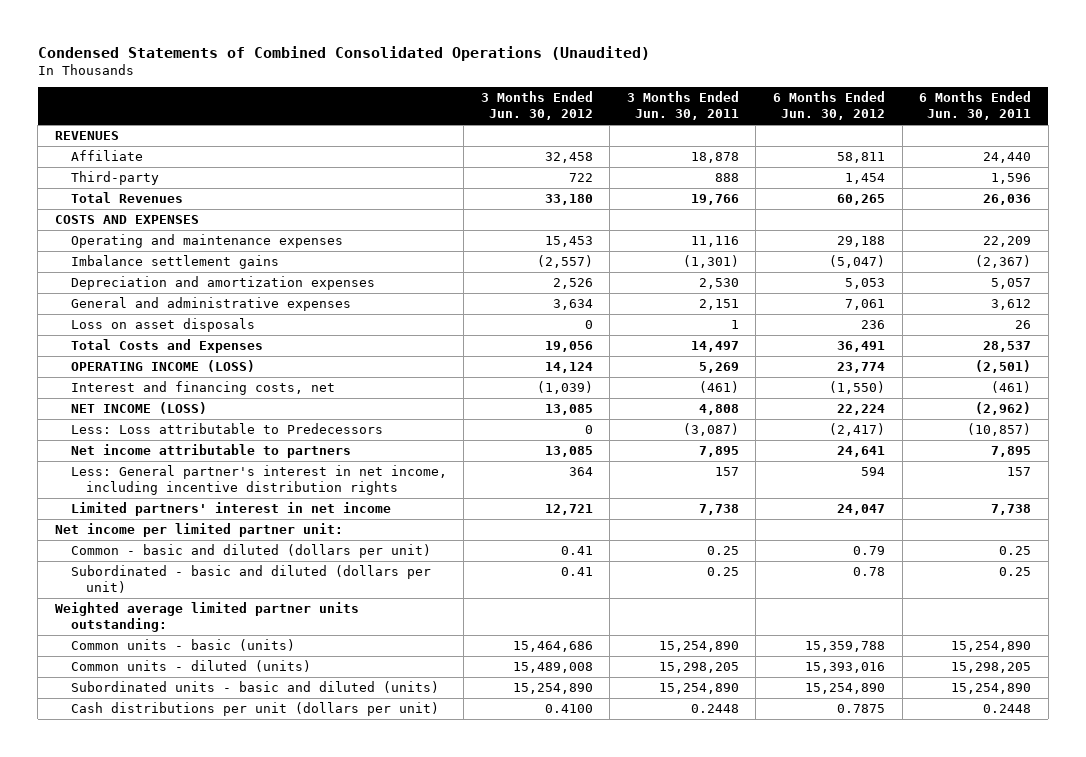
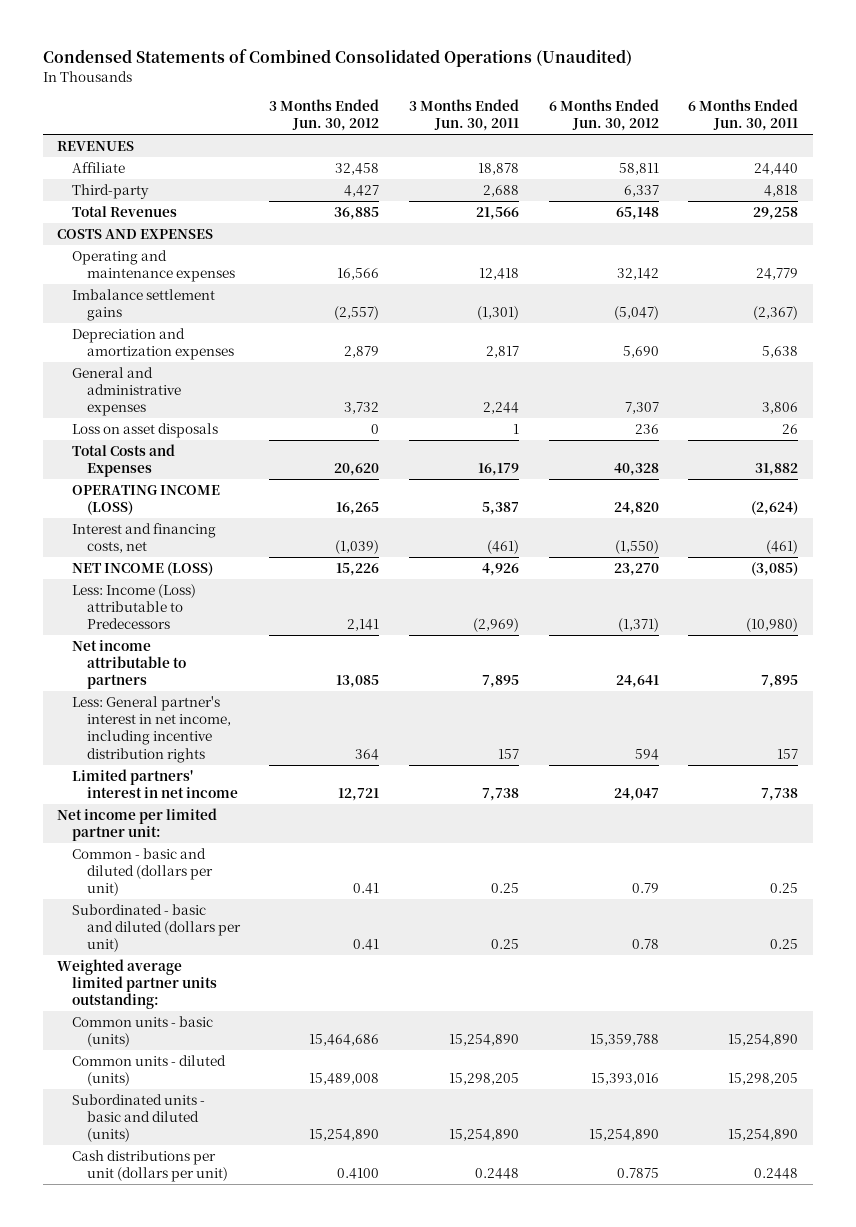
[568,173,593,183] 722 -> [344,184,380,197] 4,427
[714,173,739,183] 888 -> [483,184,520,197] 2,688
[845,173,886,185] 1,454 -> [623,184,659,197] 6,337
[991,173,1032,185] 1,596 -> [764,184,799,197] 4,818
[544,194,593,206] 33,180 -> [334,206,380,220] 36,885
[690,194,739,206] 19,766 -> [476,206,520,220] 21,566
[837,194,886,206] 60,265 -> [615,206,659,220] 65,148
[983,194,1032,206] 26,036 -> [753,206,799,220] 29,258
[544,236,593,248] 15,453 -> [337,268,380,281] 16,566
[690,236,739,248] 11,116 -> [479,268,520,281] 12,418
[837,236,886,248] 29,188 -> [616,268,659,281] 32,142
[983,236,1032,248] 22,209 -> [756,268,799,281] 24,779
[552,278,593,290] 2,526 -> [344,346,380,359] 2,879
[698,278,739,290] 2,530 -> [486,346,520,359] 2,817
[845,278,886,290] 5,053 -> [622,346,659,359] 5,690
[991,278,1032,290] 5,057 -> [762,346,799,359] 5,638
[552,299,593,311] 3,634 -> [344,402,380,415] 3,732
[698,299,739,311] 2,151 -> [483,402,520,415] 2,244
[845,299,886,311] 7,061 -> [624,402,659,415] 7,307
[991,299,1032,311] 3,612 -> [762,402,799,415] 3,806
[544,341,593,353] 19,056 -> [334,463,380,477] 20,620
[690,341,739,353] 14,497 -> [478,463,520,477] 16,179
[837,341,886,353] 36,491 -> [613,463,659,477] 40,328
[983,341,1032,353] 28,537 -> [755,463,799,477] 31,882
[544,362,593,374] 14,124 -> [336,502,380,516] 16,265
[698,362,739,374] 5,269 -> [482,502,520,516] 5,387
[837,362,886,374] 23,774 -> [613,502,659,516] 24,820
[975,360,1032,374] (2,501) -> [751,501,799,516] (2,624)
[544,404,593,416] 13,085 -> [336,562,380,576] 15,226
[698,404,739,416] 4,808 -> [482,562,520,576] 4,926
[837,404,886,416] 22,224 -> [613,562,659,576] 23,270
[975,402,1032,416] (2,962) -> [751,561,799,576] (3,085)
[70,423,383,435] Less: Loss attributable to Predecessors -> [72,583,197,630] Less: Income (Loss) attributable to Predecessors
[584,425,593,435] 0 -> [347,619,380,632] 2,141
[682,423,739,437] (3,087) -> [473,618,520,633] (2,969)
[829,423,886,437] (2,417) -> [617,618,659,633] (1,371)
[967,423,1032,437] (10,857) -> [746,618,799,633] (10,980)

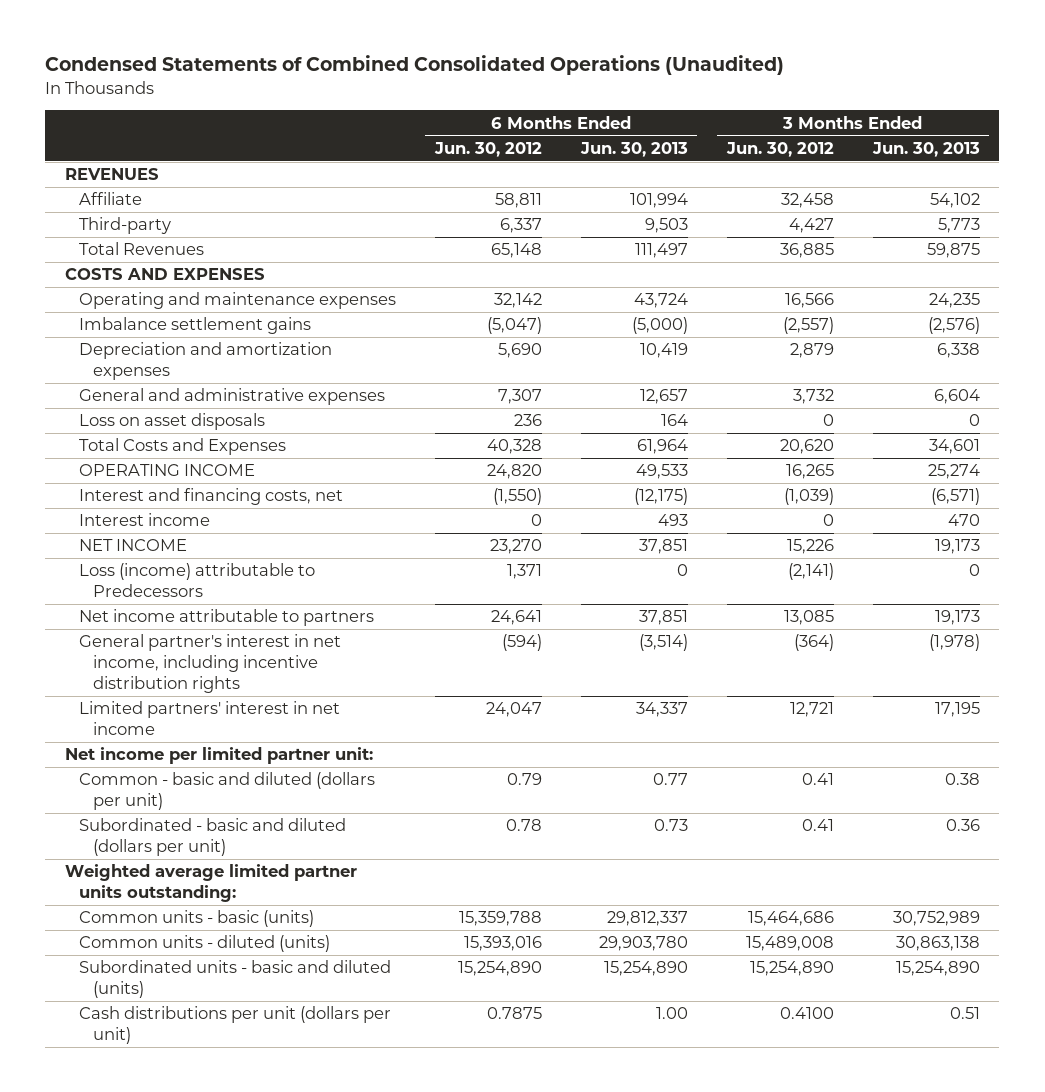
[409,98,520,132] 3 Months Ended Jun. 30, 2011 -> none
[688,98,799,132] 6 Months Ended Jun. 30, 2011 -> none
none -> [579,141,688,157] Jun. 30, 2013
none -> [871,141,980,157] Jun. 30, 2013
[72,484,221,516] OPERATING INCOME (LOSS) -> [78,464,255,477] OPERATING INCOME
none -> [78,513,210,527] Interest income
[72,561,214,576] NET INCOME (LOSS) -> [78,539,187,552] NET INCOME
[72,583,197,630] Less: Income (Loss) attributable to Predecessors -> [78,563,315,598] Loss (income) attributable to Predecessors
[347,619,380,632] 2,141 -> [787,563,834,581] (2,141)
[617,618,659,633] (1,371) -> [506,564,542,580] 1,371
[72,695,231,763] Less: General partner's interest in net income, including incentive distribution rights -> [78,634,341,694] General partner's interest in net income, including incentive distribution rights
[355,748,380,760] 364 -> [793,634,834,652] (364)
[634,748,659,760] 594 -> [501,634,542,652] (594)

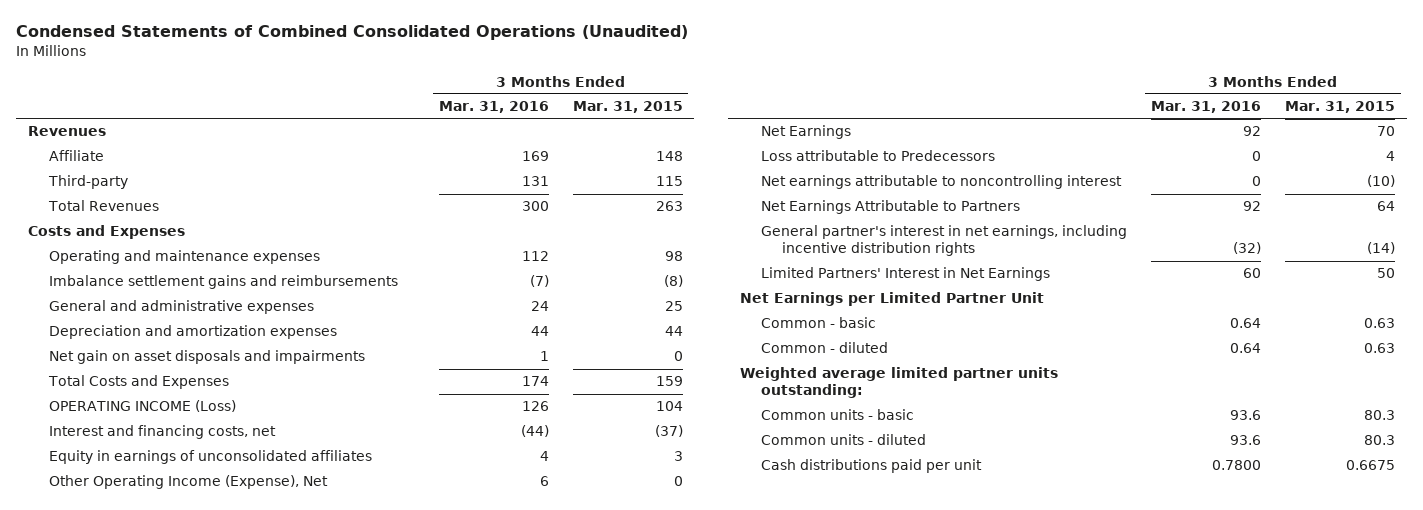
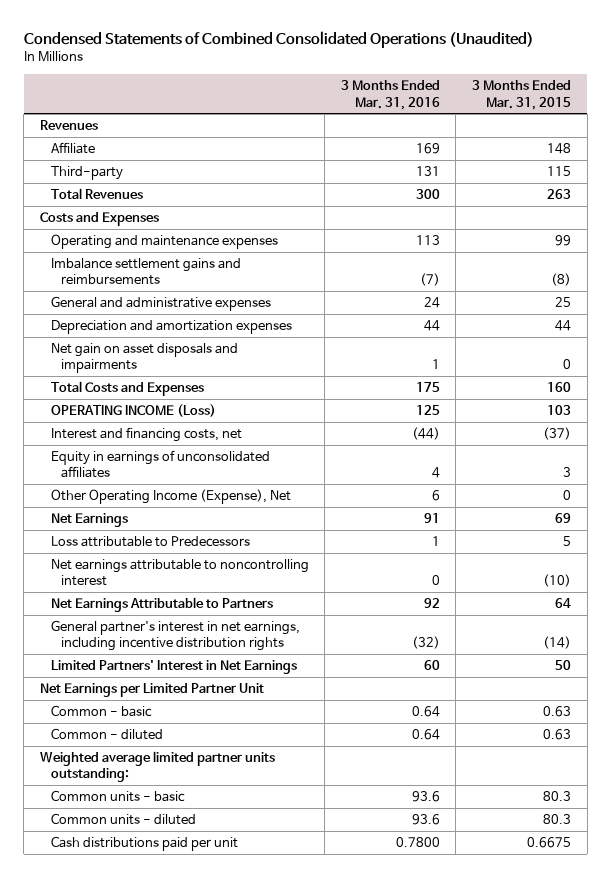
[521,251,549,262] 112 -> [415,234,440,245] 113
[664,251,683,262] 98 -> [555,234,572,246] 99
[521,376,549,387] 174 -> [415,381,440,392] 175
[655,376,683,387] 159 -> [547,381,572,392] 160
[521,401,549,412] 126 -> [415,404,440,415] 125
[655,401,683,412] 104 -> [547,404,572,415] 103
[1242,126,1261,137] 92 -> [423,512,440,523] 91
[1376,126,1395,137] 70 -> [555,512,572,523] 69
[1251,151,1261,162] 0 -> [431,535,440,546] 1
[1385,151,1395,162] 4 -> [563,535,572,546] 5

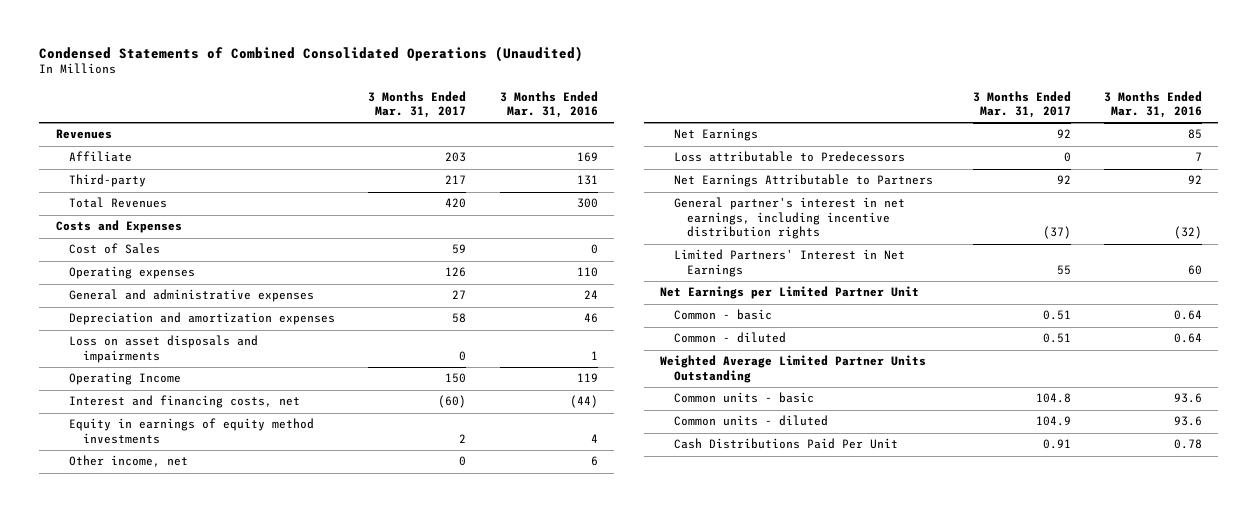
[472,80,572,110] 3 Months Ended Mar. 31, 2015 -> none
none -> [368,90,467,119] 3 Months Ended Mar. 31, 2017
[50,257,241,286] Imbalance settlement gains and reimbursements -> none
none -> [69,243,161,255] Cost of Sales
[50,233,278,249] Operating and maintenance expenses -> [69,266,196,280] Operating expenses
[415,234,440,245] 113 -> [576,267,598,278] 110
[50,380,204,396] Total Costs and Expenses -> none
[423,319,440,331] 44 -> [583,313,598,324] 46
[50,342,238,374] Net gain on asset disposals and impairments -> [69,335,259,363] Loss on asset disposals and impairments
[50,403,216,417] OPERATING INCOME (Loss) -> [69,372,182,386] Operating Income
[415,404,440,415] 125 -> [576,373,598,383] 119
[50,558,309,587] Net earnings attributable to noncontrolling interest -> none
[50,449,270,479] Equity in earnings of unconsolidated affiliates -> [69,418,315,444] Equity in earnings of equity method investments
[50,488,291,504] Other Operating Income (Expense), Net -> [69,455,189,468] Other income, net
[423,512,440,523] 91 -> [1187,129,1202,140] 85
[431,535,440,546] 1 -> [1194,152,1202,162] 7
[40,750,276,783] Weighted average limited partner units outstanding: -> [660,355,927,383] Weighted Average Limited Partner Units Outstanding
[50,835,238,851] Cash distributions paid per unit -> [673,438,898,450] Cash Distributions Paid Per Unit
[395,836,440,847] 0.7800 -> [1173,439,1202,450] 0.78

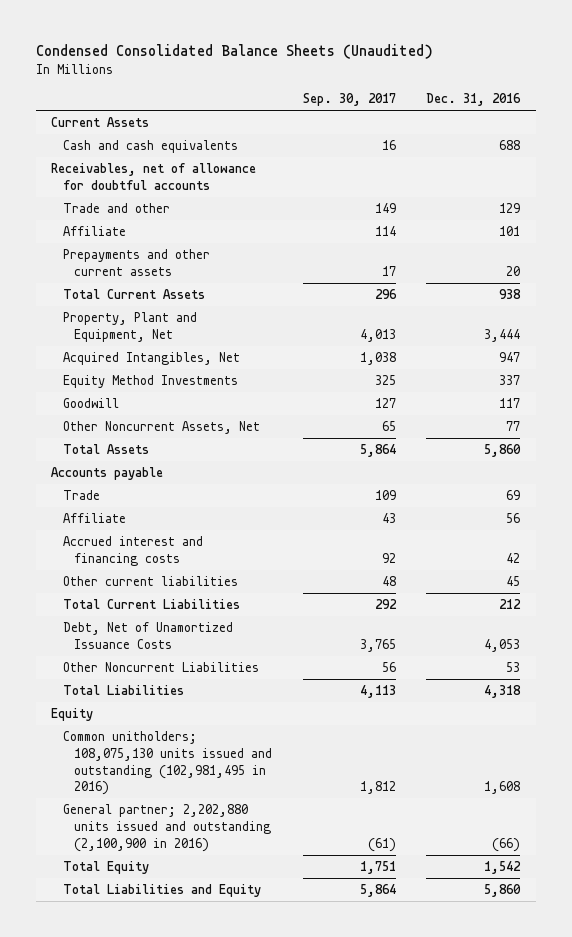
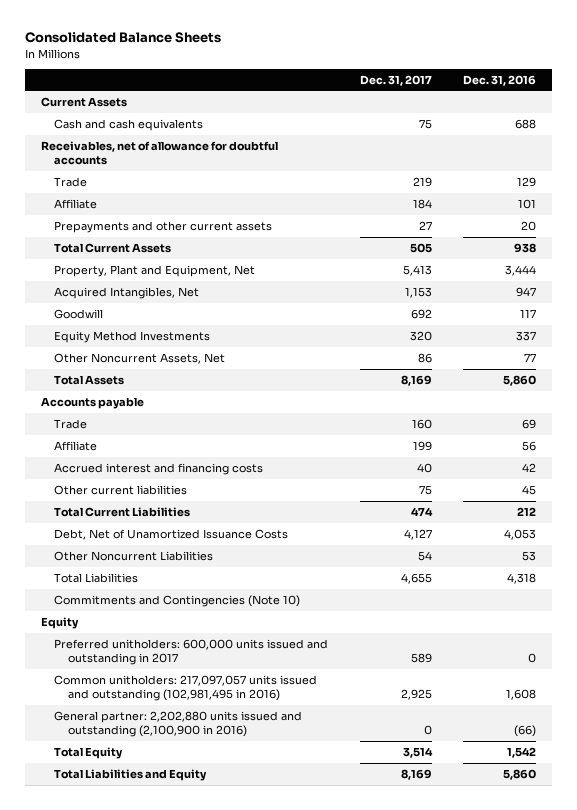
[35,44,433,60] Condensed Consolidated Balance Sheets (Unaudited) -> [25,32,222,44] Consolidated Balance Sheets
[302,93,396,107] Sep. 30, 2017 -> none
none -> [359,74,432,86] Dec. 31, 2017
[62,203,170,214] Trade and other -> [54,176,88,187] Trade
[62,375,238,389] Equity Method Investments -> [54,330,211,343] Equity Method Investments
none -> [54,594,301,607] Commitments and Contingencies (Note 10)
none -> [54,638,329,665] Preferred unitholders: 600,000 units issued and outstanding in 2017
[62,731,272,796] Common unitholders; 108,075,130 units issued and outstanding (102,981,495 in 2016) -> [54,674,318,701] Common unitholders: 217,097,057 units issued and outstanding (102,981,495 in 2016)
[62,804,271,852] General partner; 2,202,880 units issued and outstanding (2,100,900 in 2016) -> [54,710,303,737] General partner: 2,202,880 units issued and outstanding (2,100,900 in 2016)

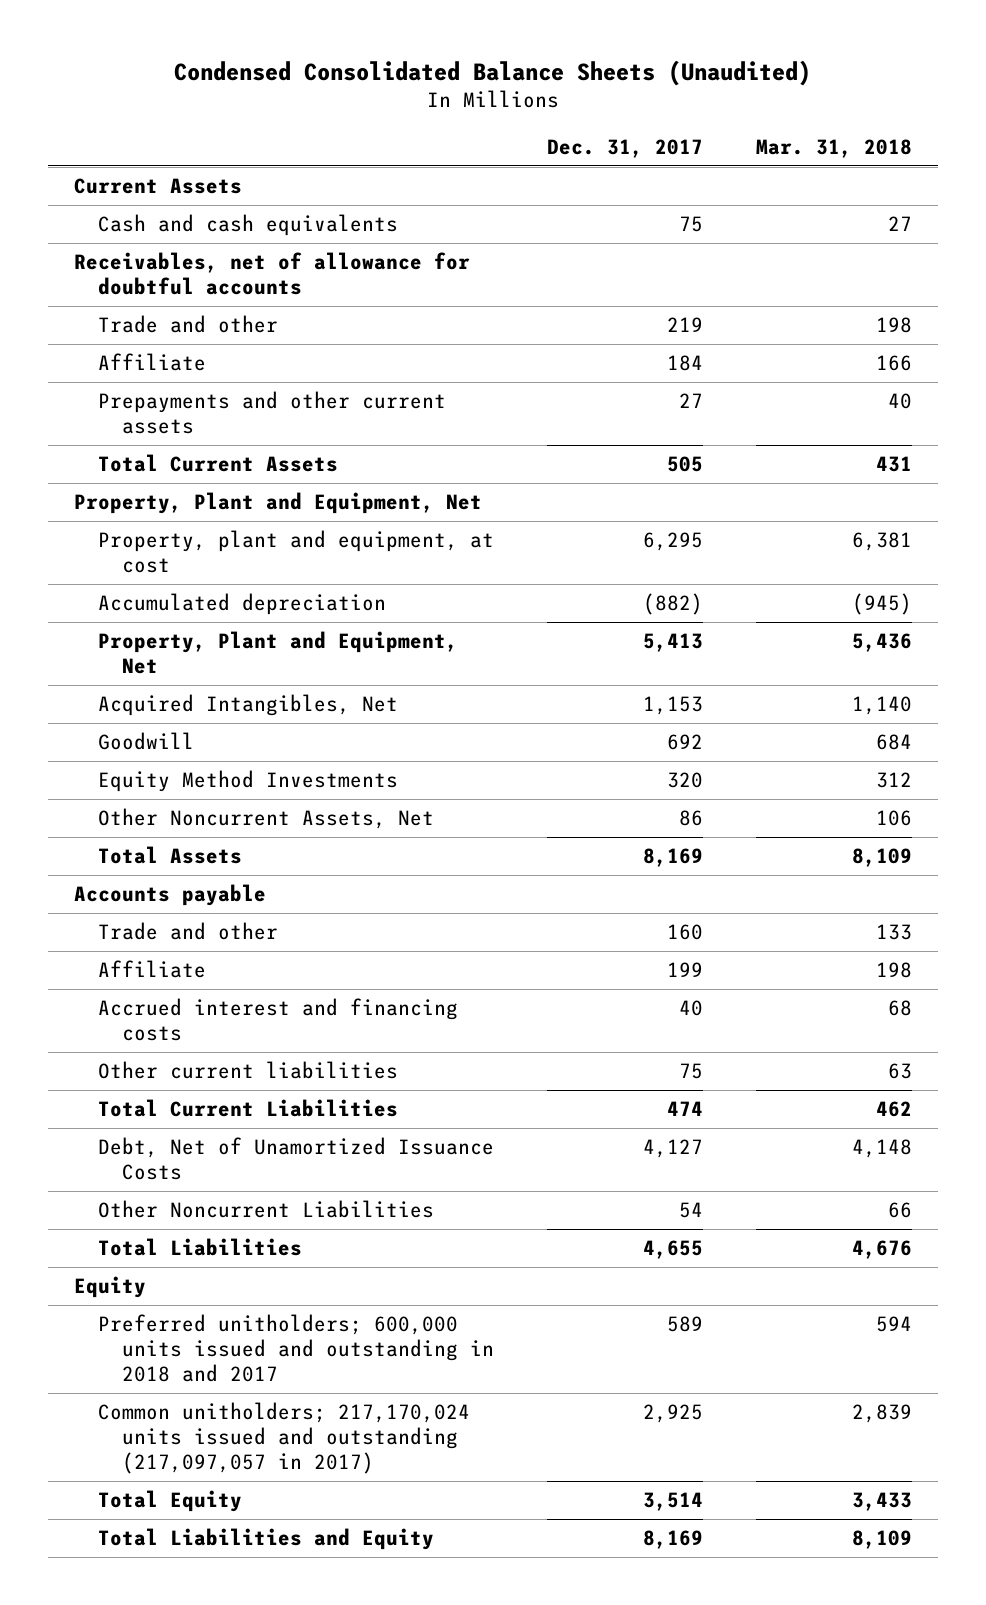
[25,32,222,44] Consolidated Balance Sheets -> [174,59,812,86] Condensed Consolidated Balance Sheets (Unaudited)
[462,74,536,86] Dec. 31, 2016 -> none
none -> [755,138,912,158] Mar. 31, 2018
[54,176,88,187] Trade -> [98,315,279,334] Trade and other
none -> [74,492,483,515] Property, Plant and Equipment, Net
none -> [98,530,495,574] Property, plant and equipment, at cost
none -> [98,593,387,616] Accumulated depreciation
[54,418,88,429] Trade -> [98,922,279,941] Trade and other
[54,594,301,607] Commitments and Contingencies (Note 10) -> none
[54,710,303,737] General partner: 2,202,880 units issued and outstanding (2,100,900 in 2016) -> none
[54,638,329,665] Preferred unitholders: 600,000 units issued and outstanding in 2017 -> [98,1314,495,1383] Preferred unitholders; 600,000 units issued and outstanding in 2018 and 2017
[54,674,318,701] Common unitholders: 217,097,057 units issued and outstanding (102,981,495 in 2016) -> [98,1402,471,1475] Common unitholders; 217,170,024 units issued and outstanding (217,097,057 in 2017)

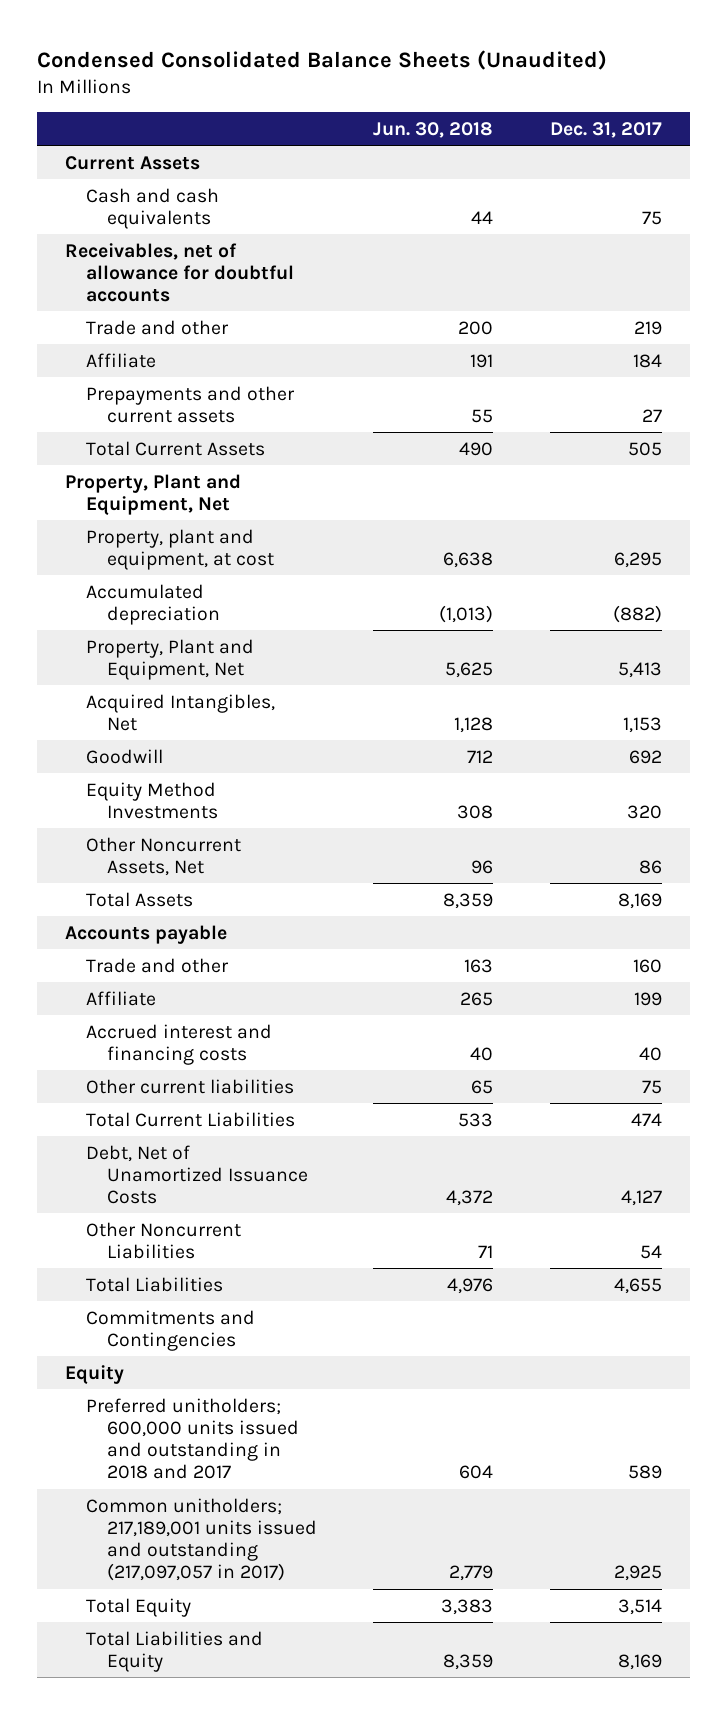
[755,138,912,158] Mar. 31, 2018 -> none
none -> [373,121,494,138] Jun. 30, 2018
none -> [85,1309,255,1351] Commitments and Contingencies
[98,1402,471,1475] Common unitholders; 217,170,024 units issued and outstanding (217,097,057 in 2017) -> [85,1497,317,1582] Common unitholders; 217,189,001 units issued and outstanding (217,097,057 in 2017)

